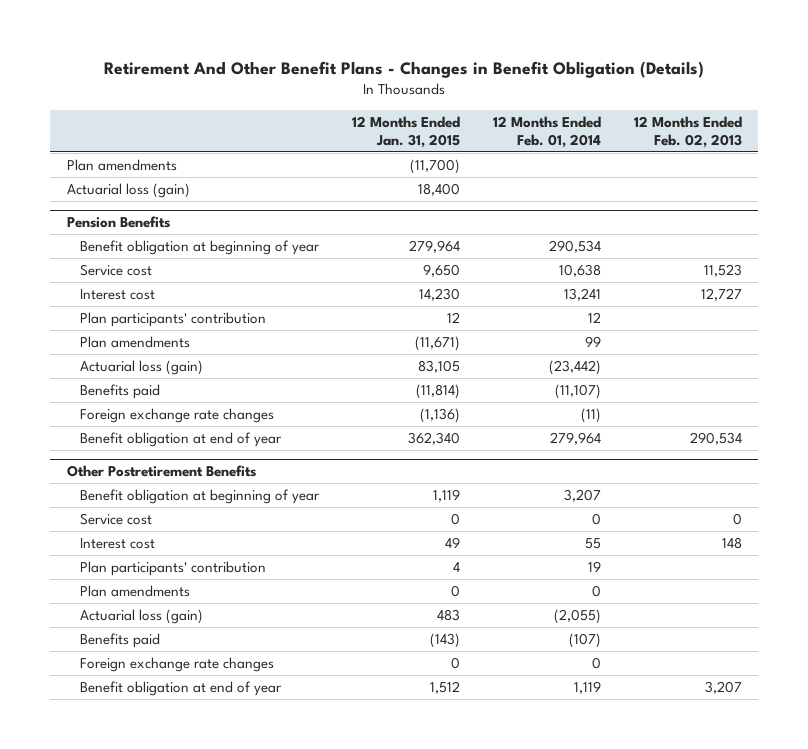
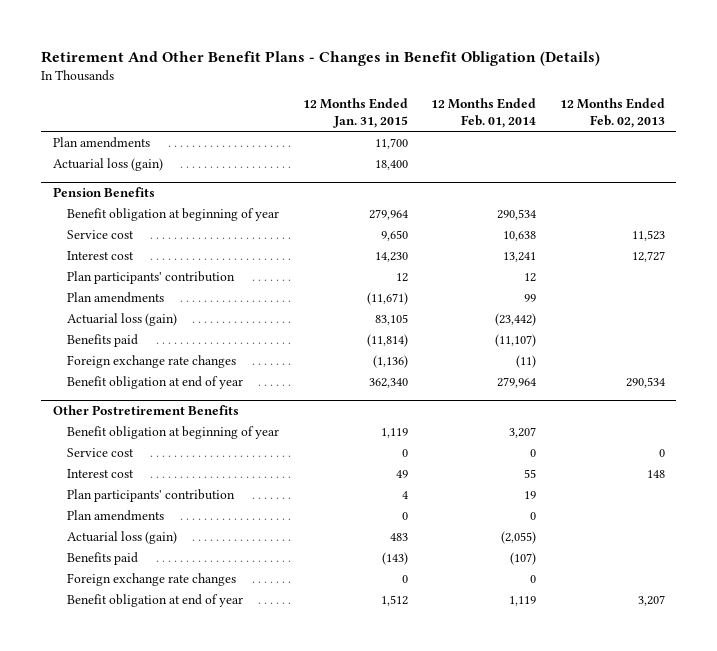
[410,159,461,175] (11,700) -> [374,137,408,149] 11,700

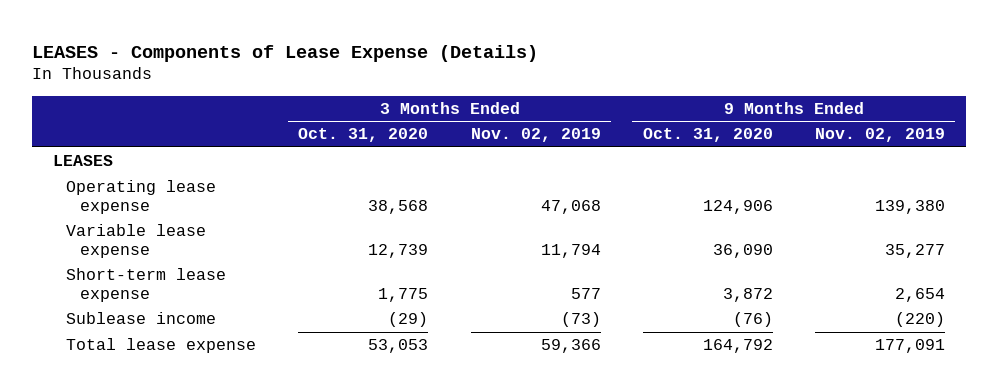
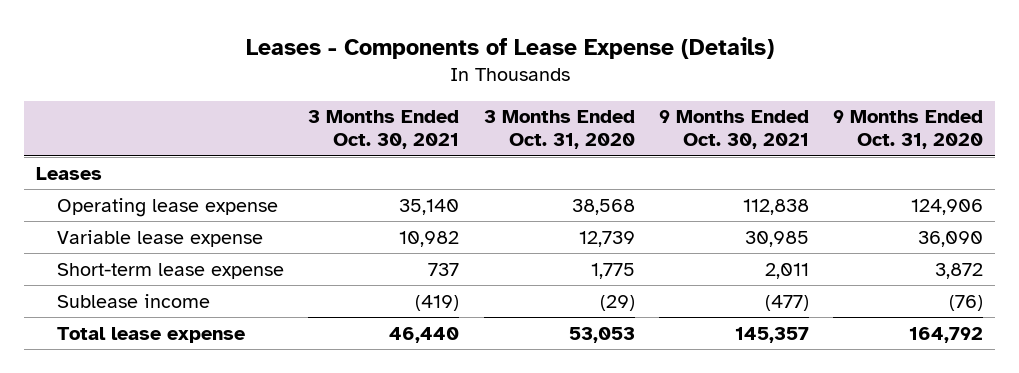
[32,44,539,62] LEASES - Components of Lease Expense (Details) -> [245,36,774,59] Leases - Components of Lease Expense (Details)
[470,128,601,143] Nov. 02, 2019 -> none
[814,128,945,143] Nov. 02, 2019 -> none
none -> [308,110,460,150] 3 Months Ended Oct. 30, 2021
none -> [658,110,809,150] 9 Months Ended Oct. 30, 2021
[53,155,114,167] LEASES -> [36,166,103,180] Leases

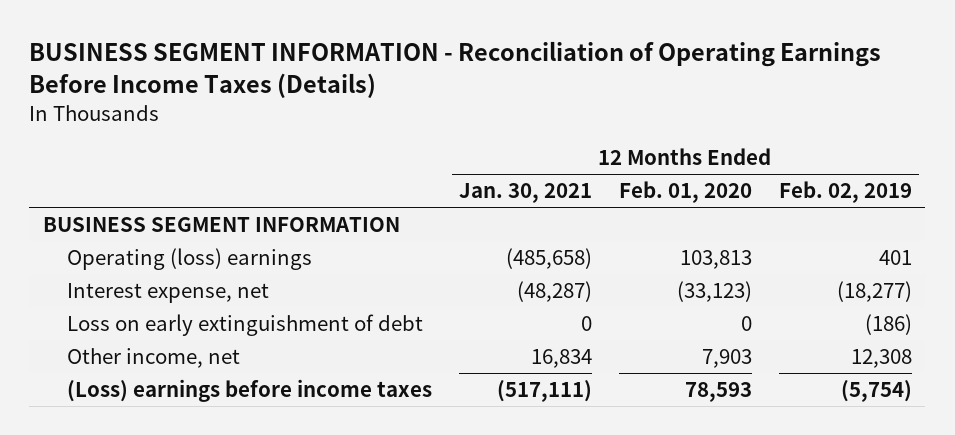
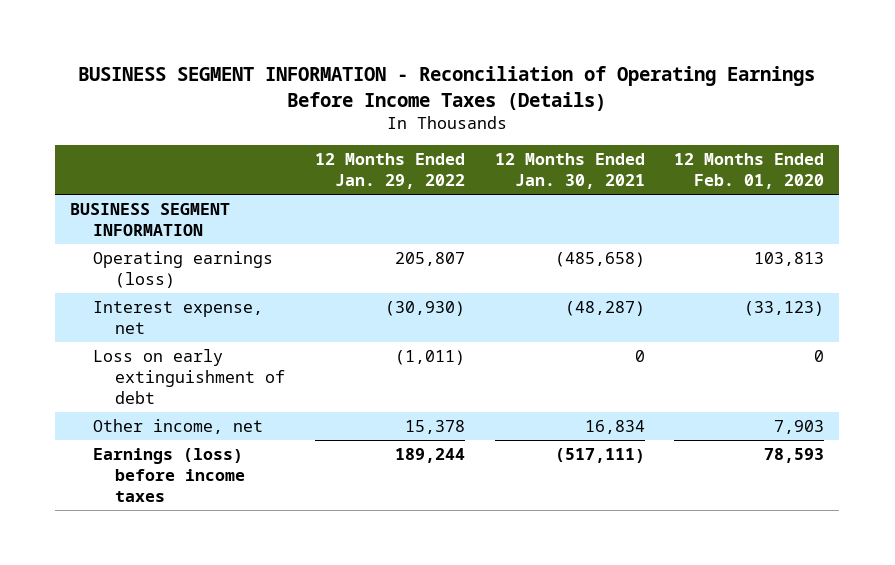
[778,181,912,204] Feb. 02, 2019 -> none
none -> [314,153,465,190] 12 Months Ended Jan. 29, 2022
[67,247,313,270] Operating (loss) earnings -> [92,250,273,288] Operating earnings (loss)
[67,378,433,402] (Loss) earnings before income taxes -> [92,447,245,502] Earnings (loss) before income taxes

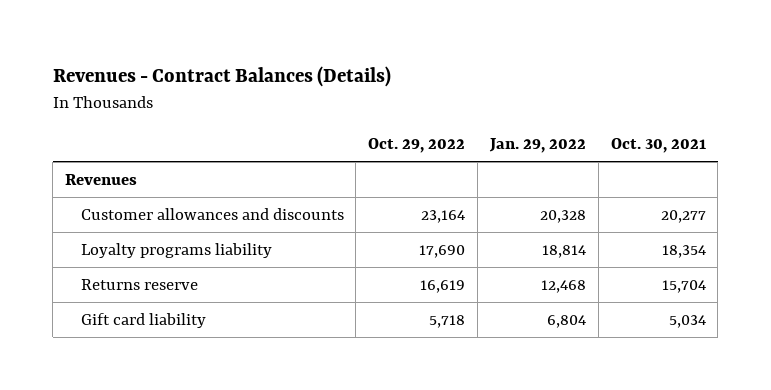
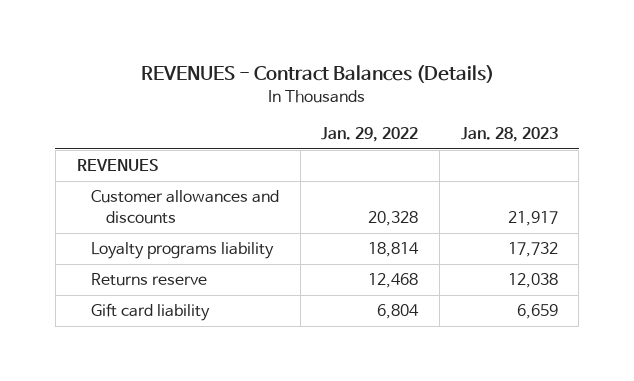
[52,66,391,88] Revenues - Contract Balances (Details) -> [141,65,495,84] REVENUES - Contract Balances (Details)
[368,138,466,154] Oct. 29, 2022 -> none
[610,138,706,154] Oct. 30, 2021 -> none
none -> [460,127,558,143] Jan. 28, 2023
[65,173,138,185] Revenues -> [76,159,158,172] REVENUES

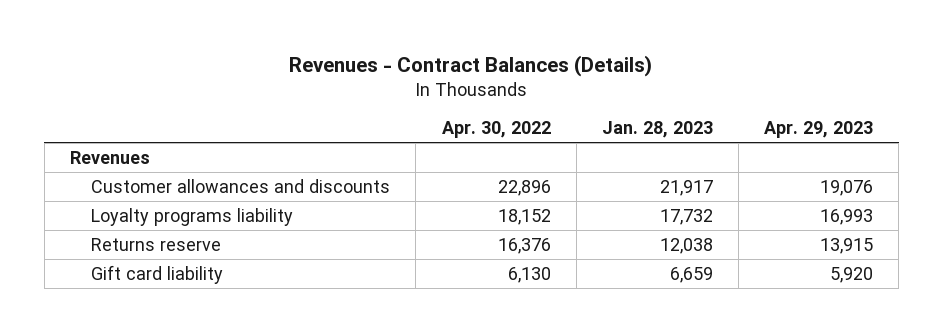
[141,65,495,84] REVENUES - Contract Balances (Details) -> [289,54,653,77] Revenues - Contract Balances (Details)
[321,127,419,143] Jan. 29, 2022 -> none
none -> [441,121,551,139] Apr. 30, 2022
none -> [763,121,873,139] Apr. 29, 2023
[76,159,158,172] REVENUES -> [69,150,150,164] Revenues

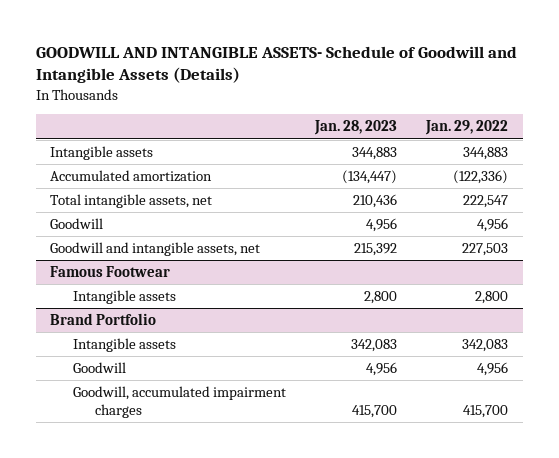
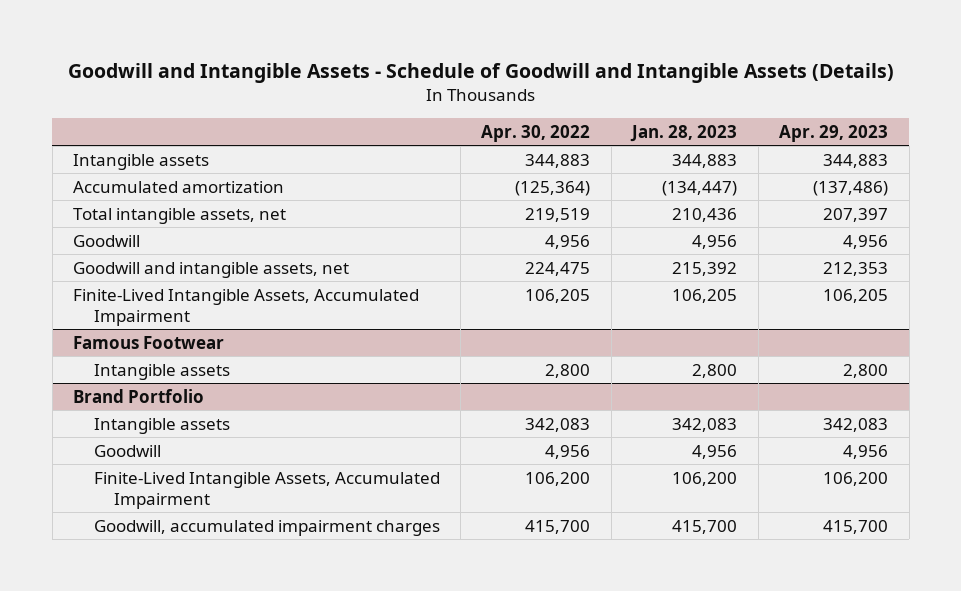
[35,46,517,84] GOODWILL AND INTANGIBLE ASSETS- Schedule of Goodwill and Intangible Assets (Details) -> [67,63,894,84] Goodwill and Intangible Assets - Schedule of Goodwill and Intangible Assets (Details)
[425,120,509,136] Jan. 29, 2022 -> none
none -> [481,124,591,142] Apr. 30, 2022
none -> [779,124,889,142] Apr. 29, 2023
none -> [73,288,420,326] Finite-Lived Intangible Assets, Accumulated Impairment
none -> [93,471,440,509] Finite-Lived Intangible Assets, Accumulated Impairment

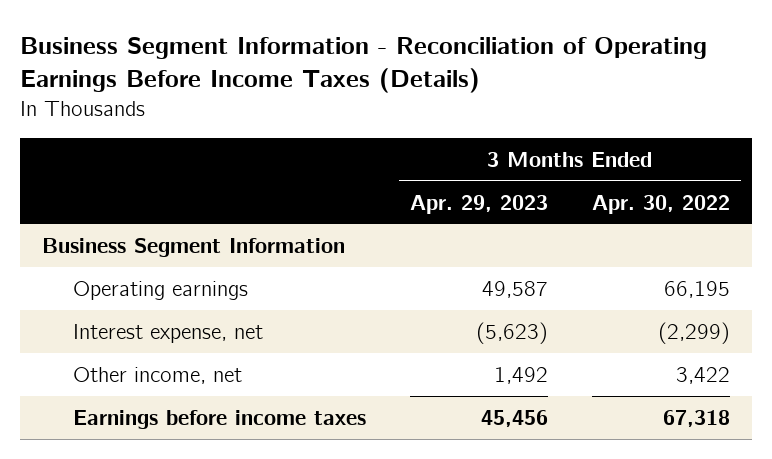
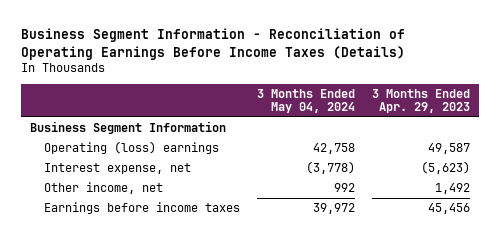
[591,194,730,214] Apr. 30, 2022 -> none
none -> [257,88,356,114] 3 Months Ended May 04, 2024
[72,280,248,300] Operating earnings -> [44,141,220,155] Operating (loss) earnings

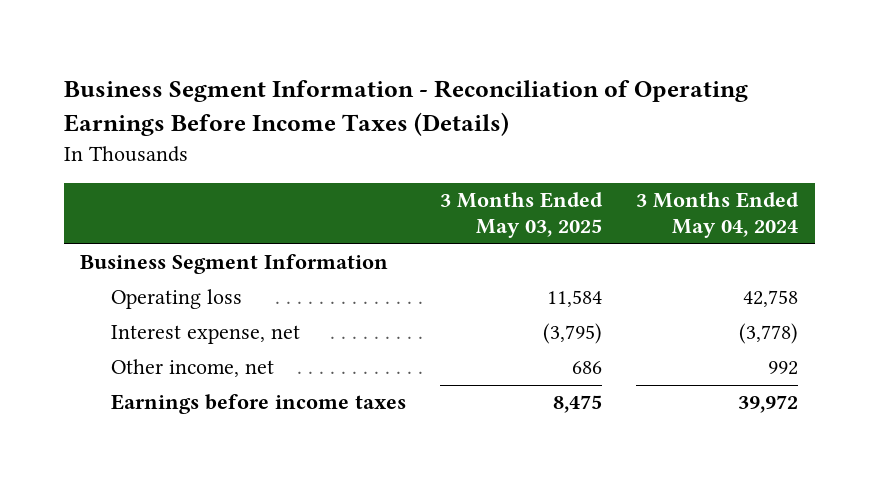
[372,88,471,114] 3 Months Ended Apr. 29, 2023 -> none
none -> [440,192,604,239] 3 Months Ended May 03, 2025
[44,141,220,155] Operating (loss) earnings -> [111,289,243,310] Operating loss

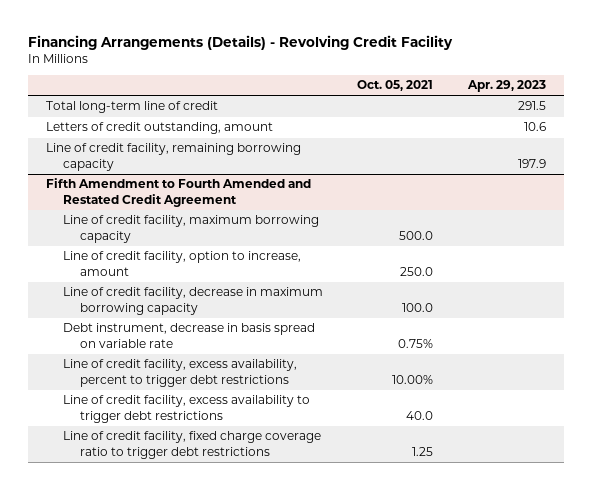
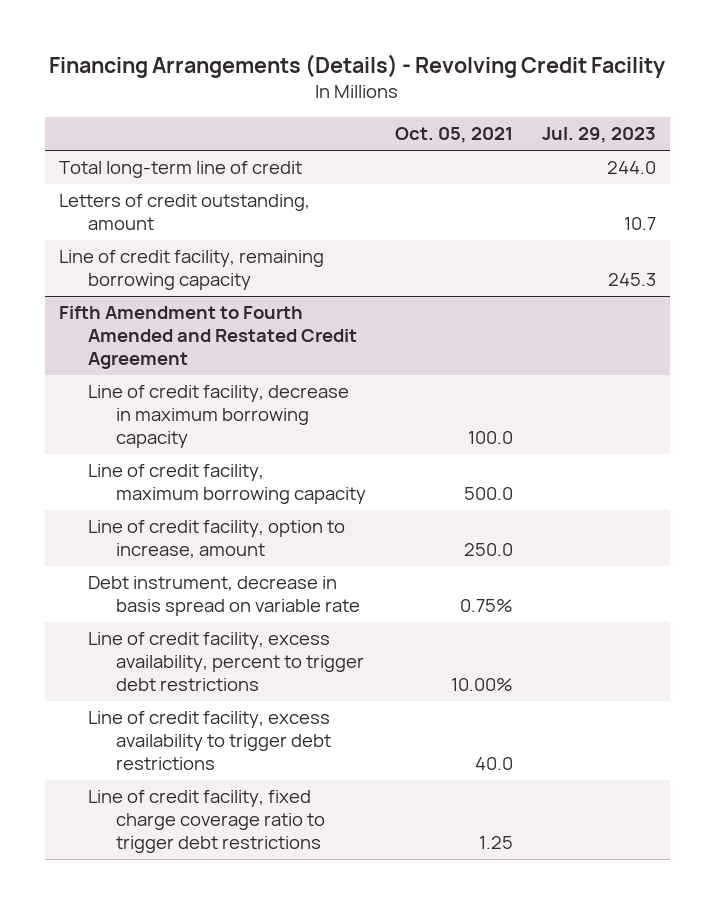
[467,80,547,93] Apr. 29, 2023 -> none
none -> [541,127,656,144] Jul. 29, 2023
[62,287,323,315] Line of credit facility, decrease in maximum borrowing capacity -> [87,385,349,448] Line of credit facility, decrease in maximum borrowing capacity

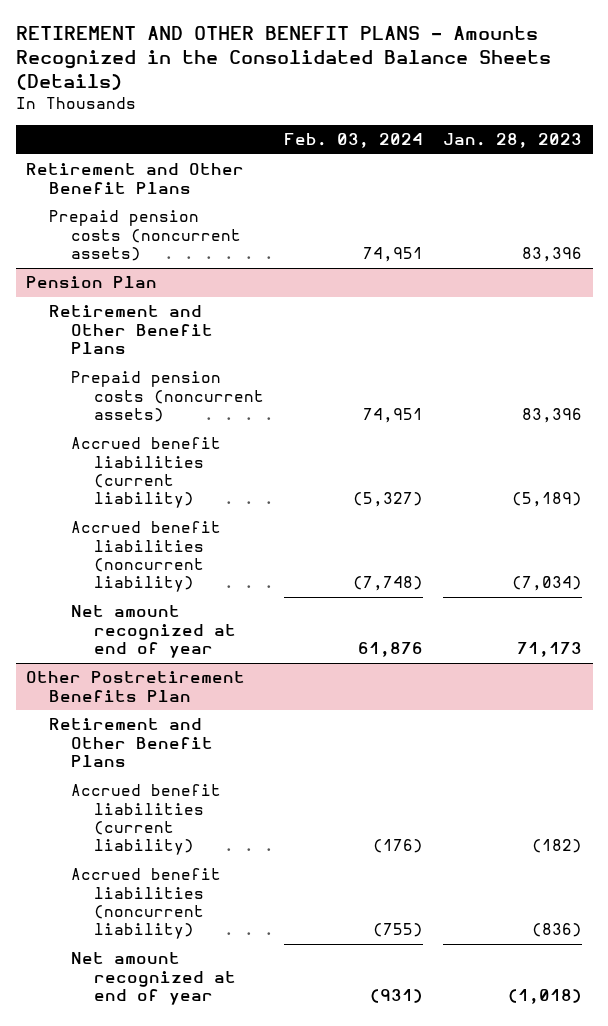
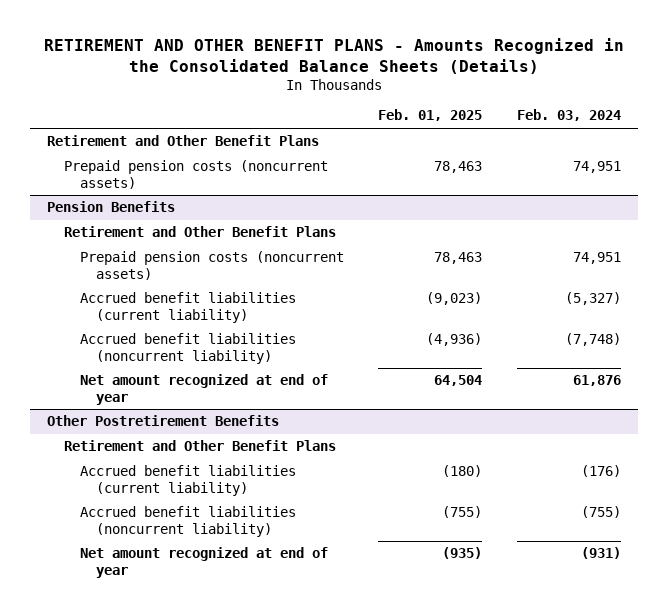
[443,133,583,149] Jan. 28, 2023 -> none
none -> [378,109,483,122] Feb. 01, 2025
[25,276,157,289] Pension Plan -> [47,201,176,213] Pension Benefits
[25,671,245,702] Other Postretirement Benefits Plan -> [47,415,280,427] Other Postretirement Benefits

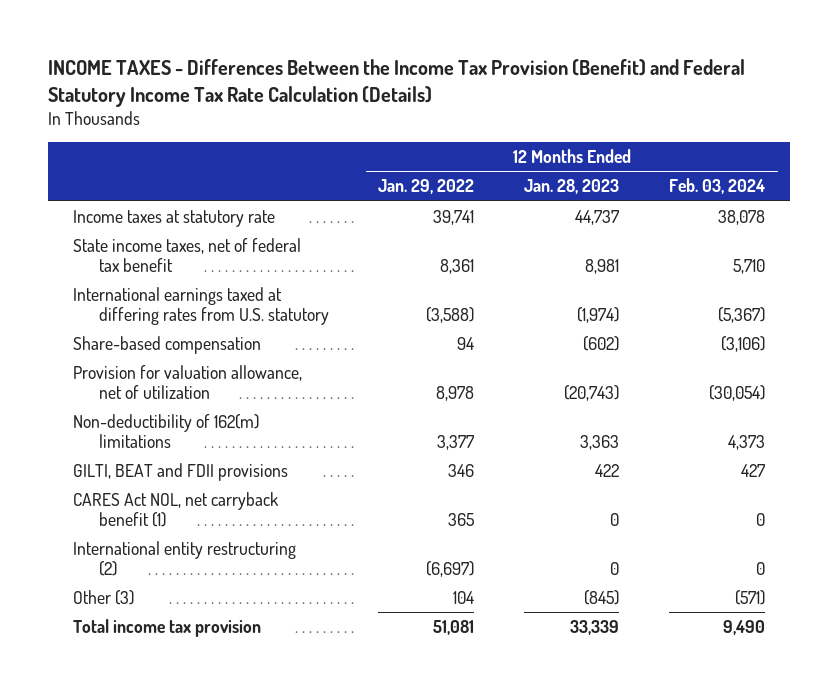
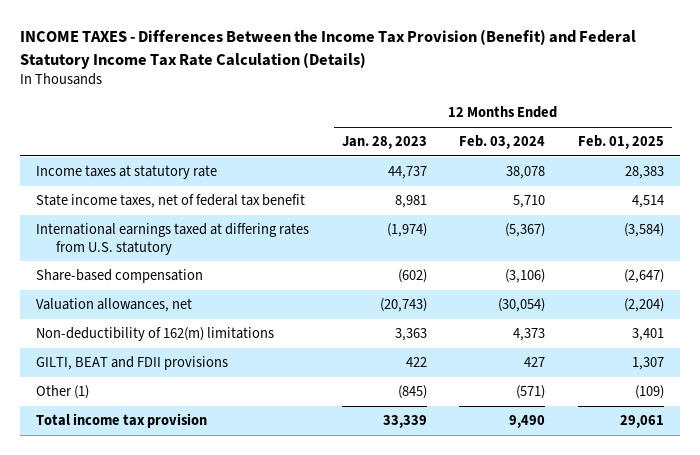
[378,179,475,195] Jan. 29, 2022 -> none
none -> [577,135,664,150] Feb. 01, 2025
[73,364,303,400] Provision for valuation allowance, net of utilization -> [36,298,193,313] Valuation allowances, net
[73,491,279,528] CARES Act NOL, net carryback benefit (1) -> none
[73,540,297,577] International entity restructuring (2) -> none
[73,589,135,605] Other (3) -> [36,385,90,400] Other (1)

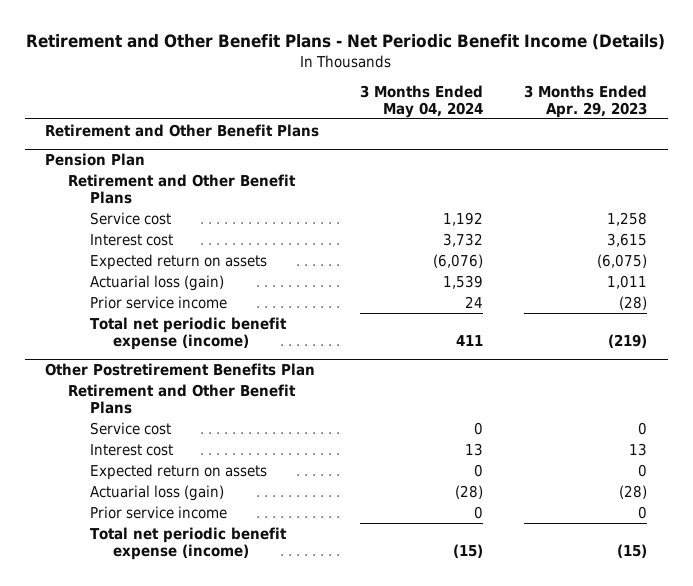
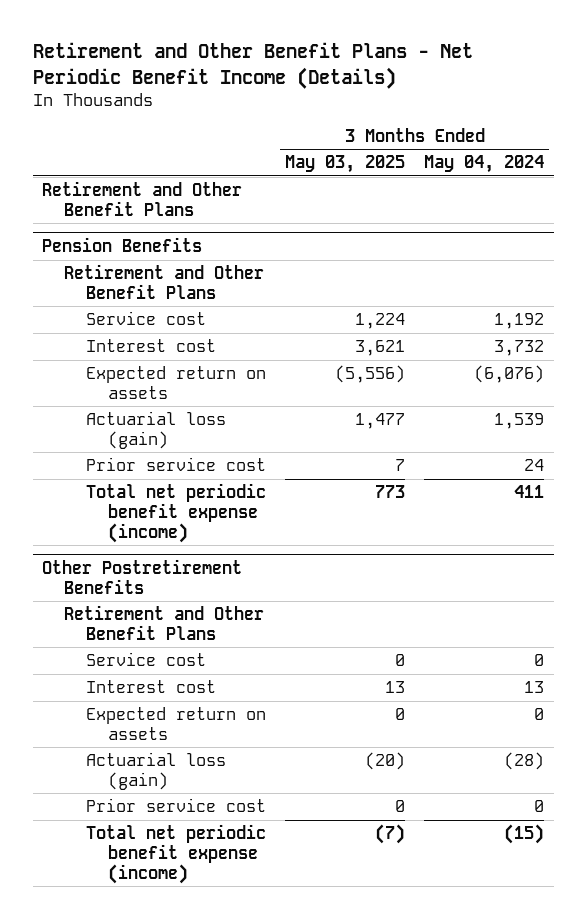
[524,84,648,118] 3 Months Ended Apr. 29, 2023 -> none
none -> [285,155,406,174] May 03, 2025
[45,153,146,167] Pension Plan -> [42,236,203,252] Pension Benefits
[90,295,228,309] Prior service income -> [85,457,266,472] Prior service cost
[45,363,316,377] Other Postretirement Benefits Plan -> [42,558,243,594] Other Postretirement Benefits
[90,505,228,519] Prior service income -> [85,798,266,813] Prior service cost

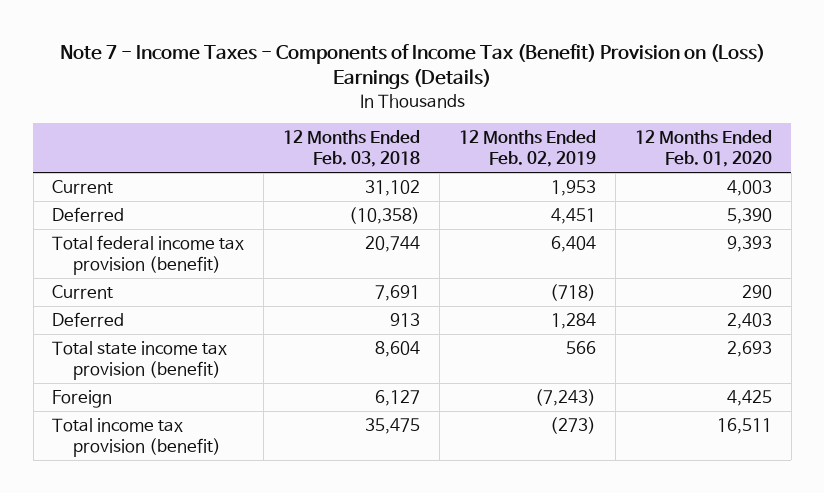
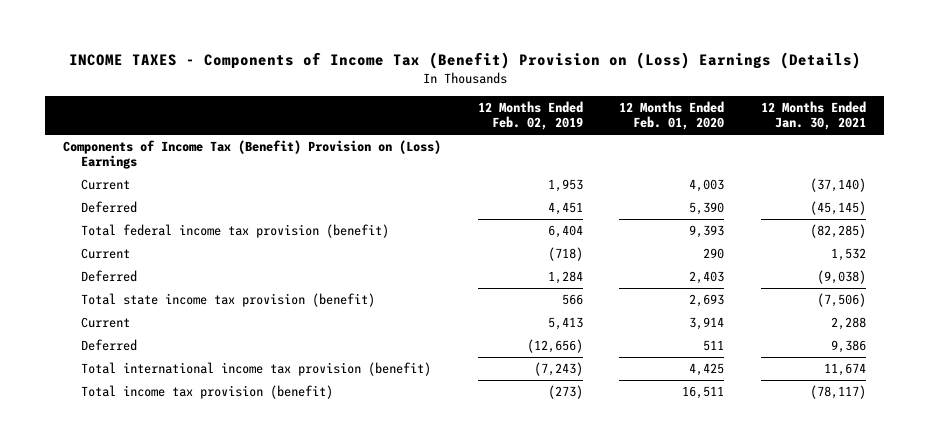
[60,43,766,90] Note 7 - Income Taxes - Components of Income Tax (Benefit) Provision on (Loss) Earnings (Details) -> [68,52,861,70] INCOME TAXES - Components of Income Tax (Benefit) Provision on (Loss) Earnings (Details)
[283,130,421,168] 12 Months Ended Feb. 03, 2018 -> none
none -> [760,100,866,131] 12 Months Ended Jan. 30, 2021
none -> [63,140,442,170] Components of Income Tax (Benefit) Provision on (Loss) Earnings
none -> [80,317,130,329] Current
none -> [80,339,137,352] Deferred
[52,390,113,409] Foreign -> [80,362,431,377] Total international income tax provision (benefit)

